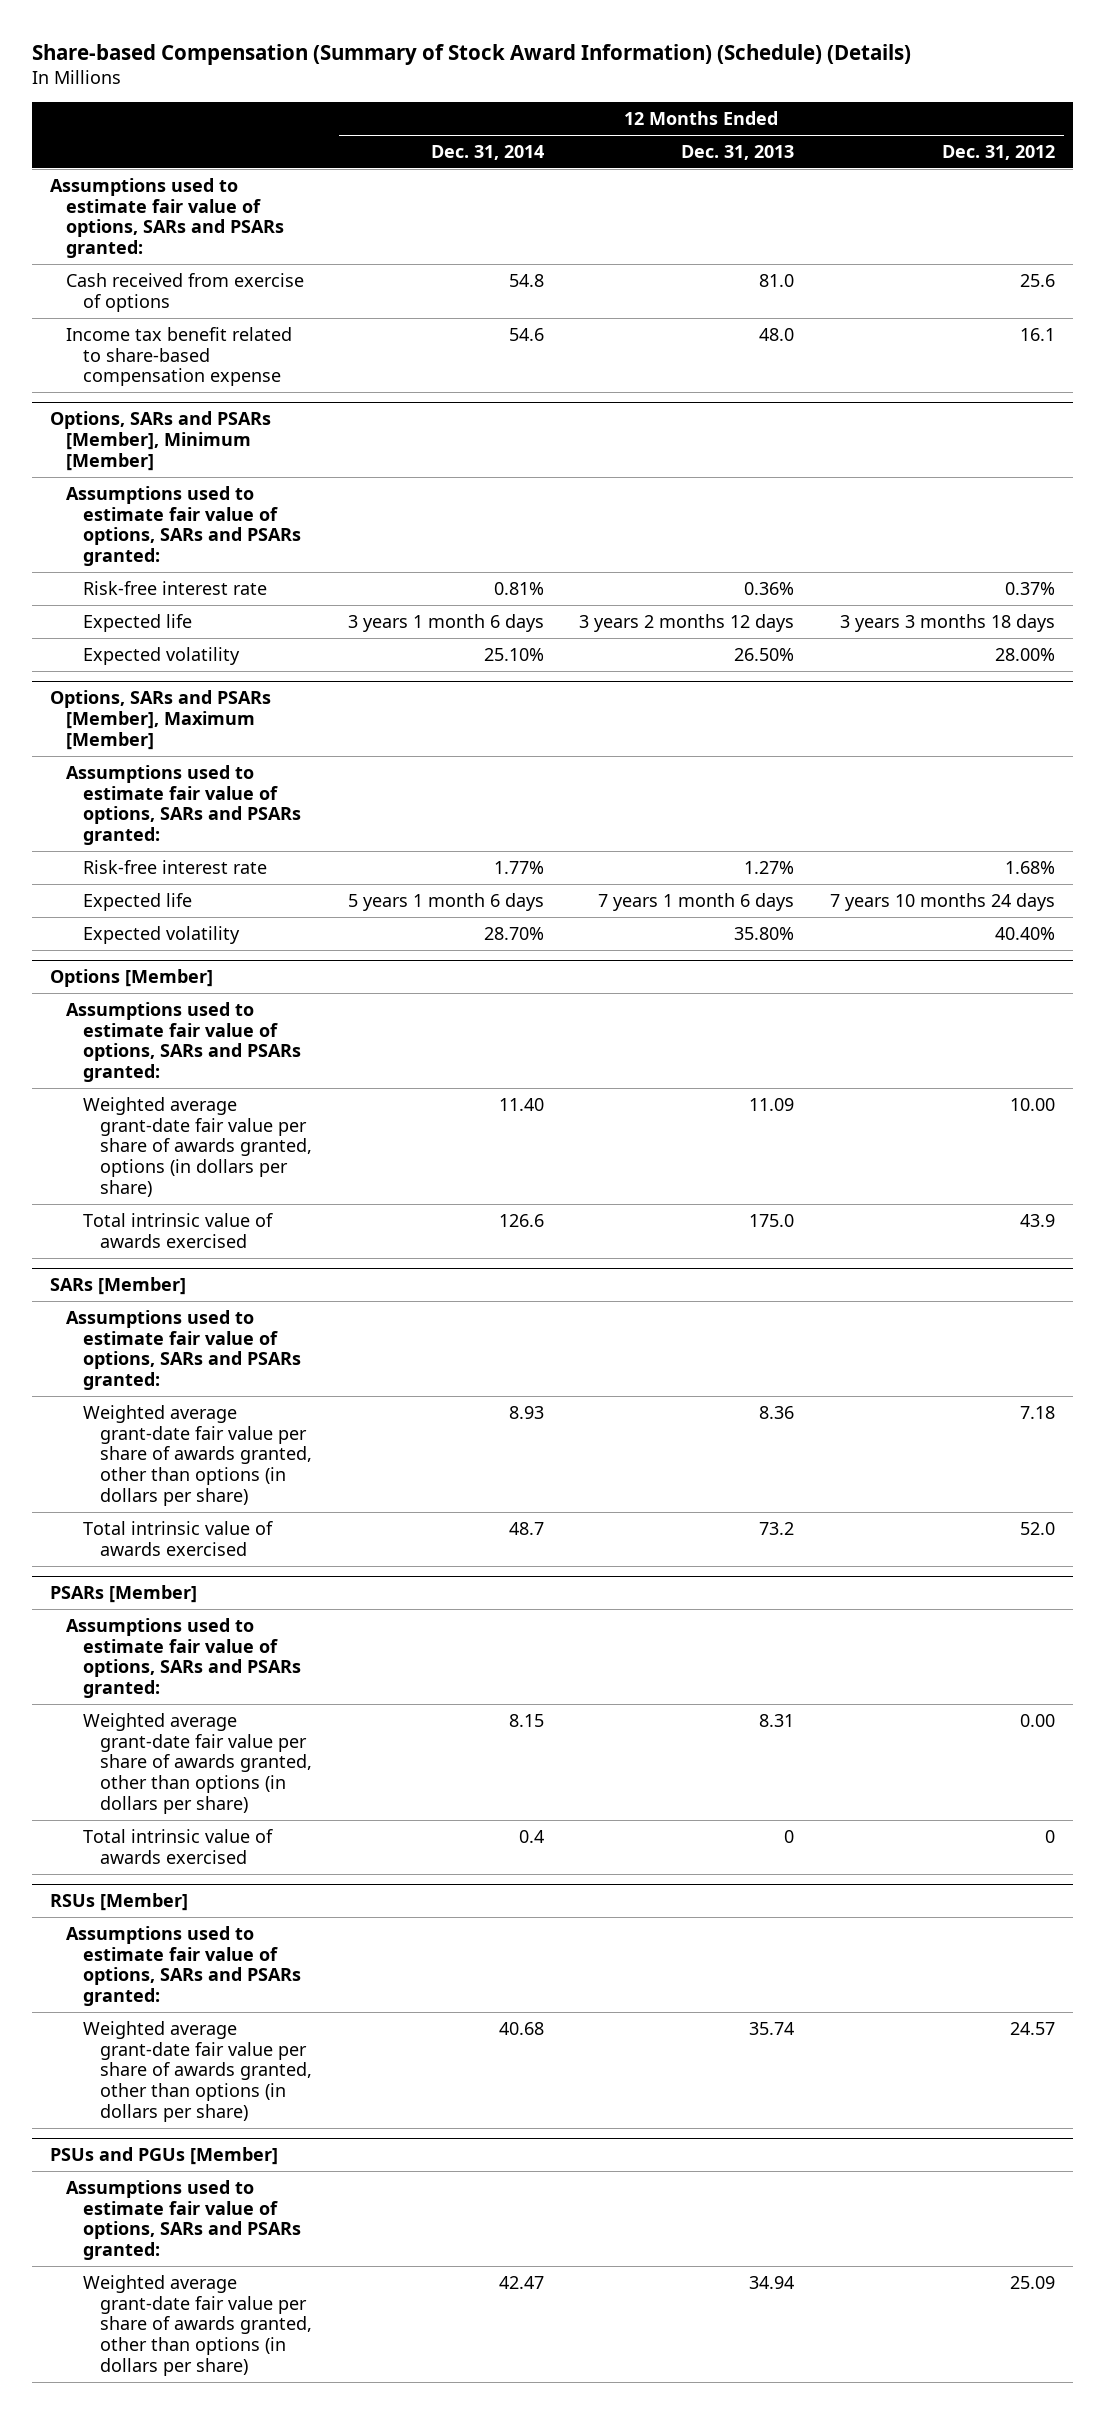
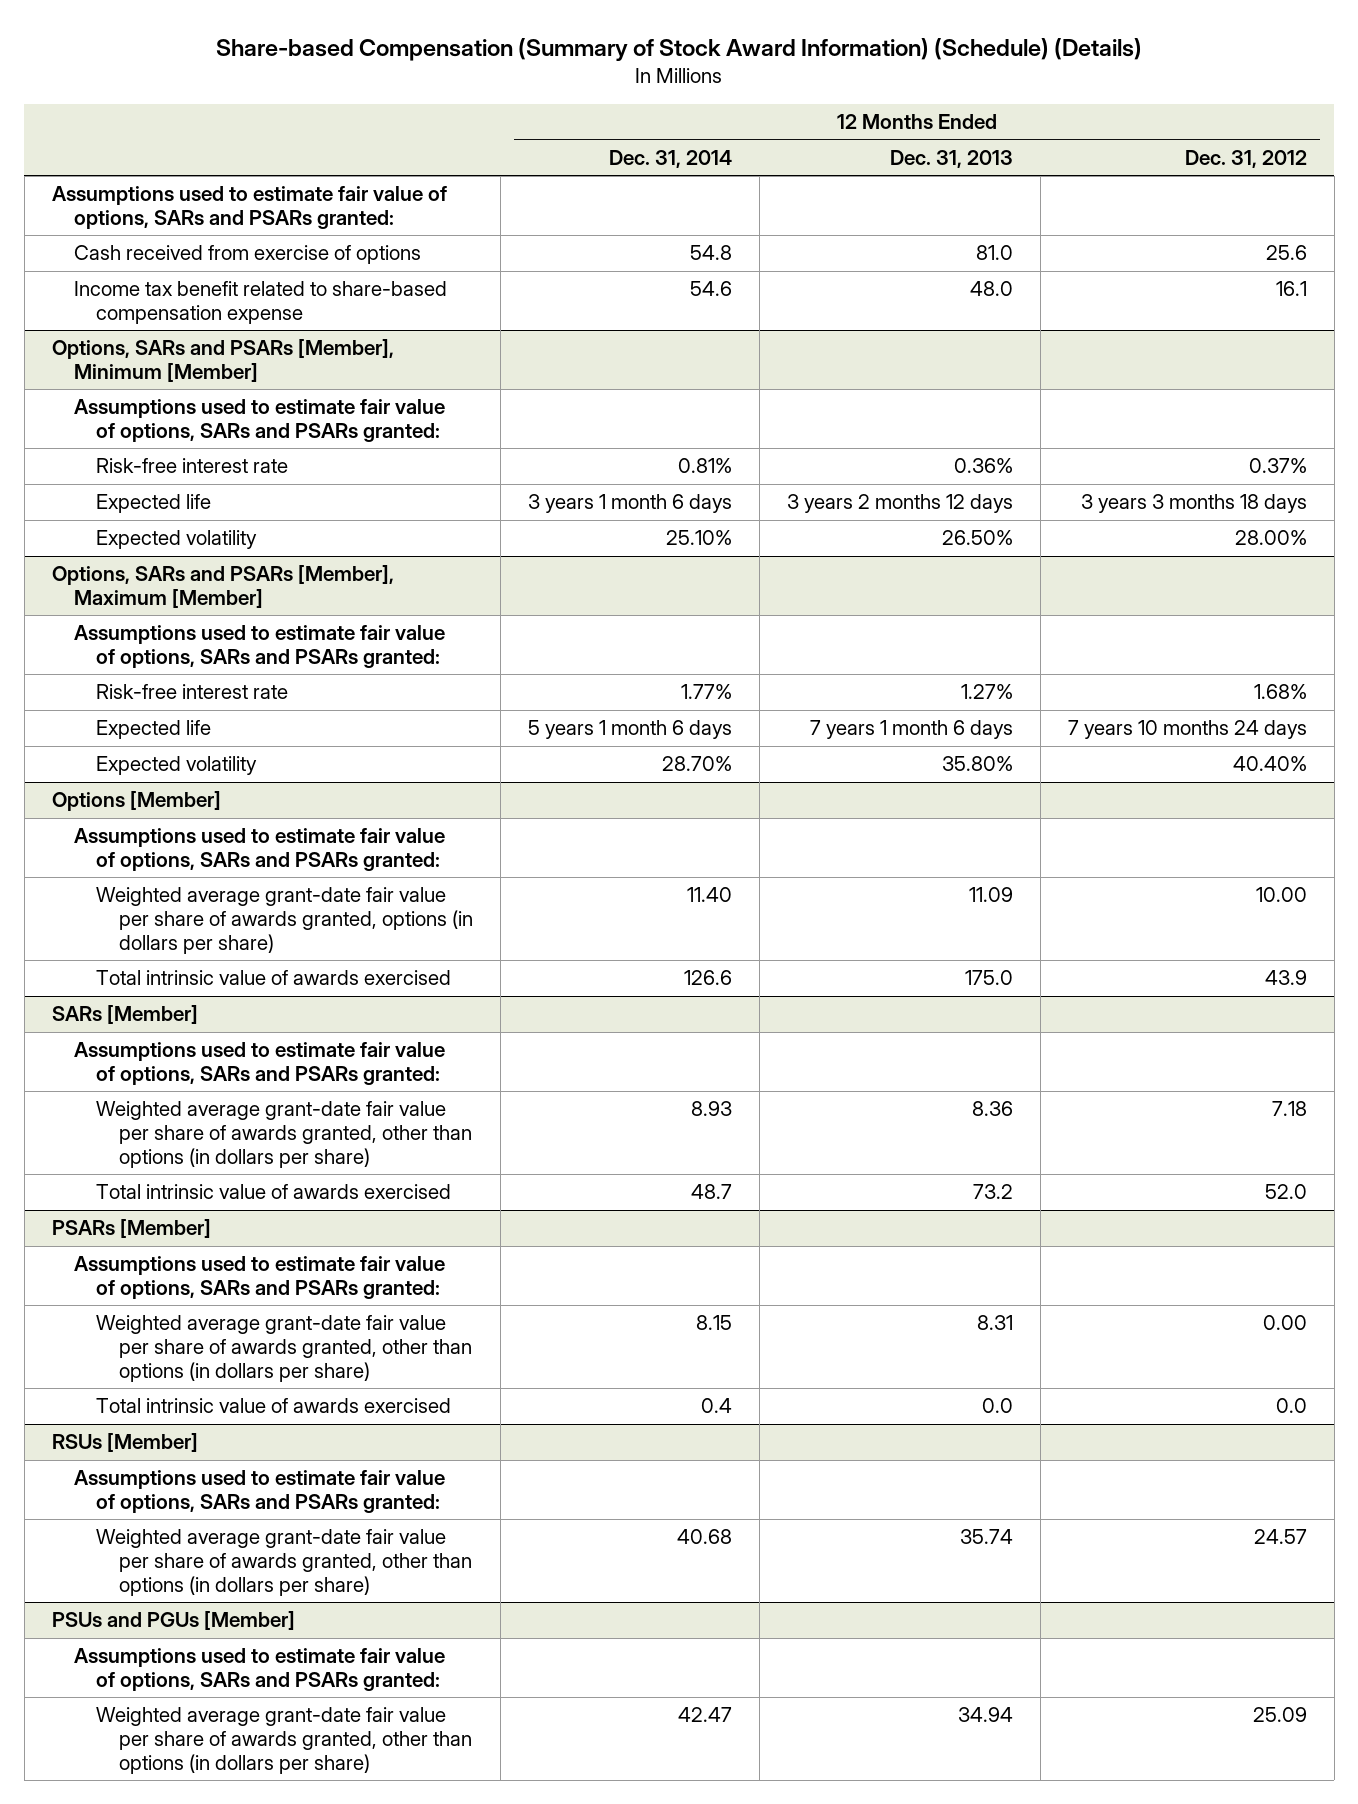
[784,1829,795,1843] 0 -> [981,1398,1013,1414] 0.0
[1045,1829,1056,1843] 0 -> [1275,1398,1307,1414] 0.0

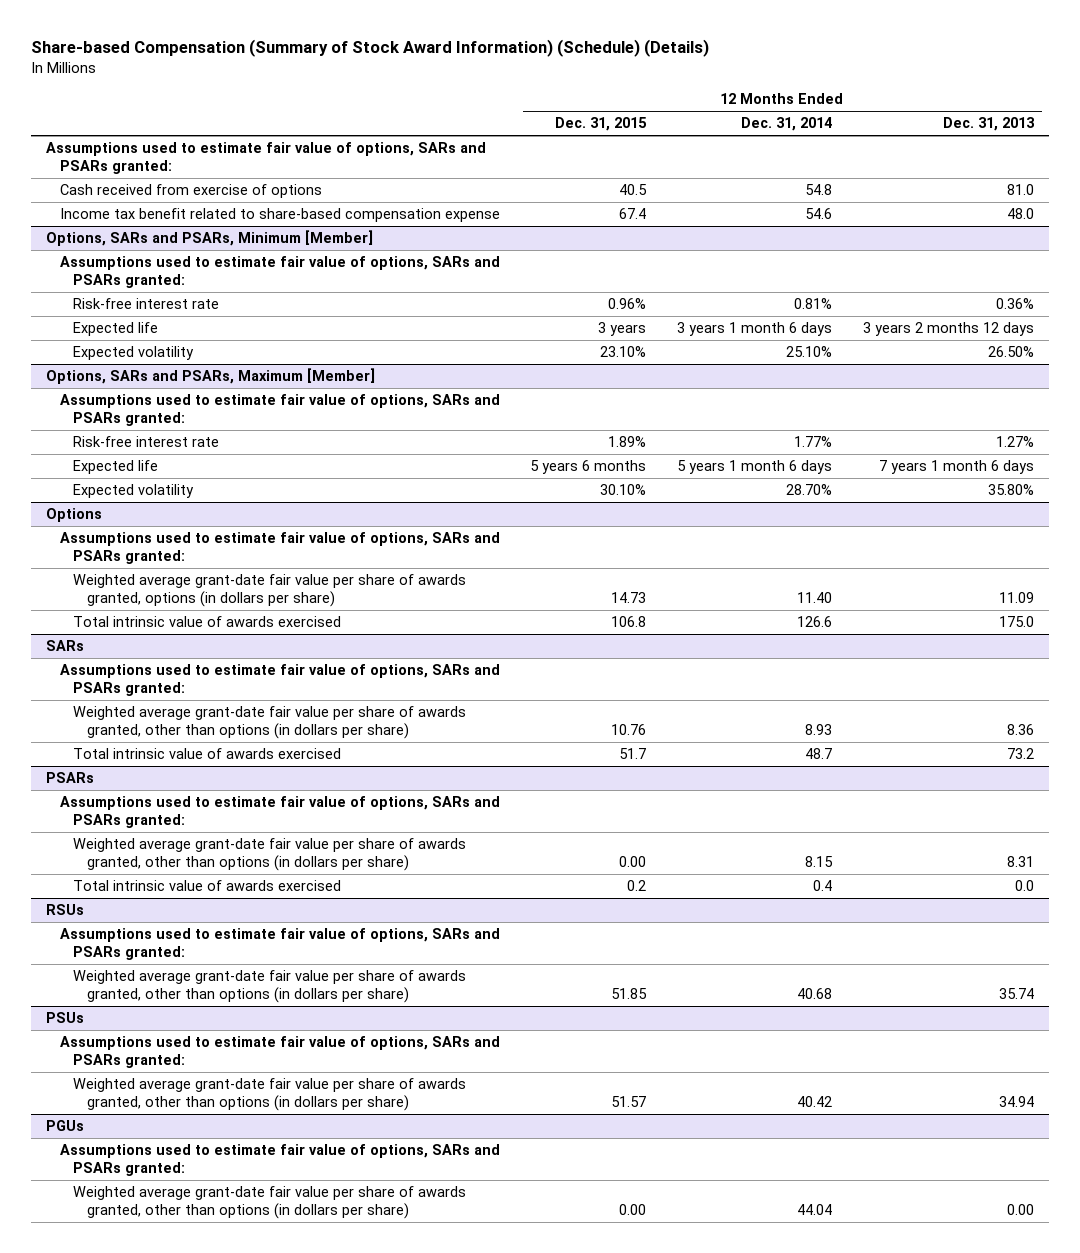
[1184,149,1307,168] Dec. 31, 2012 -> none
none -> [555,117,648,132] Dec. 31, 2015
[51,339,394,382] Options, SARs and PSARs [Member], Minimum [Member] -> [46,230,374,247] Options, SARs and PSARs, Minimum [Member]
[51,565,394,608] Options, SARs and PSARs [Member], Maximum [Member] -> [46,368,376,385] Options, SARs and PSARs, Maximum [Member]
[51,791,221,812] Options [Member] -> [46,508,103,523] Options
[51,1005,198,1025] SARs [Member] -> [46,640,85,652] SARs
[51,1219,211,1239] PSARs [Member] -> [46,772,95,784] PSARs
[51,1433,198,1453] RSUs [Member] -> [46,904,85,916] RSUs
[51,1611,295,1631] PSUs and PGUs [Member] -> none
none -> [46,1012,85,1024] PSUs
[677,1707,732,1723] 42.47 -> [797,1096,833,1108] 40.42
none -> [46,1120,85,1132] PGUs
none -> [59,1144,500,1177] Assumptions used to estimate fair value of options, SARs and PSARs granted:
none -> [73,1186,467,1220] Weighted average grant-date fair value per share of awards granted, other than options (in dollars per share)

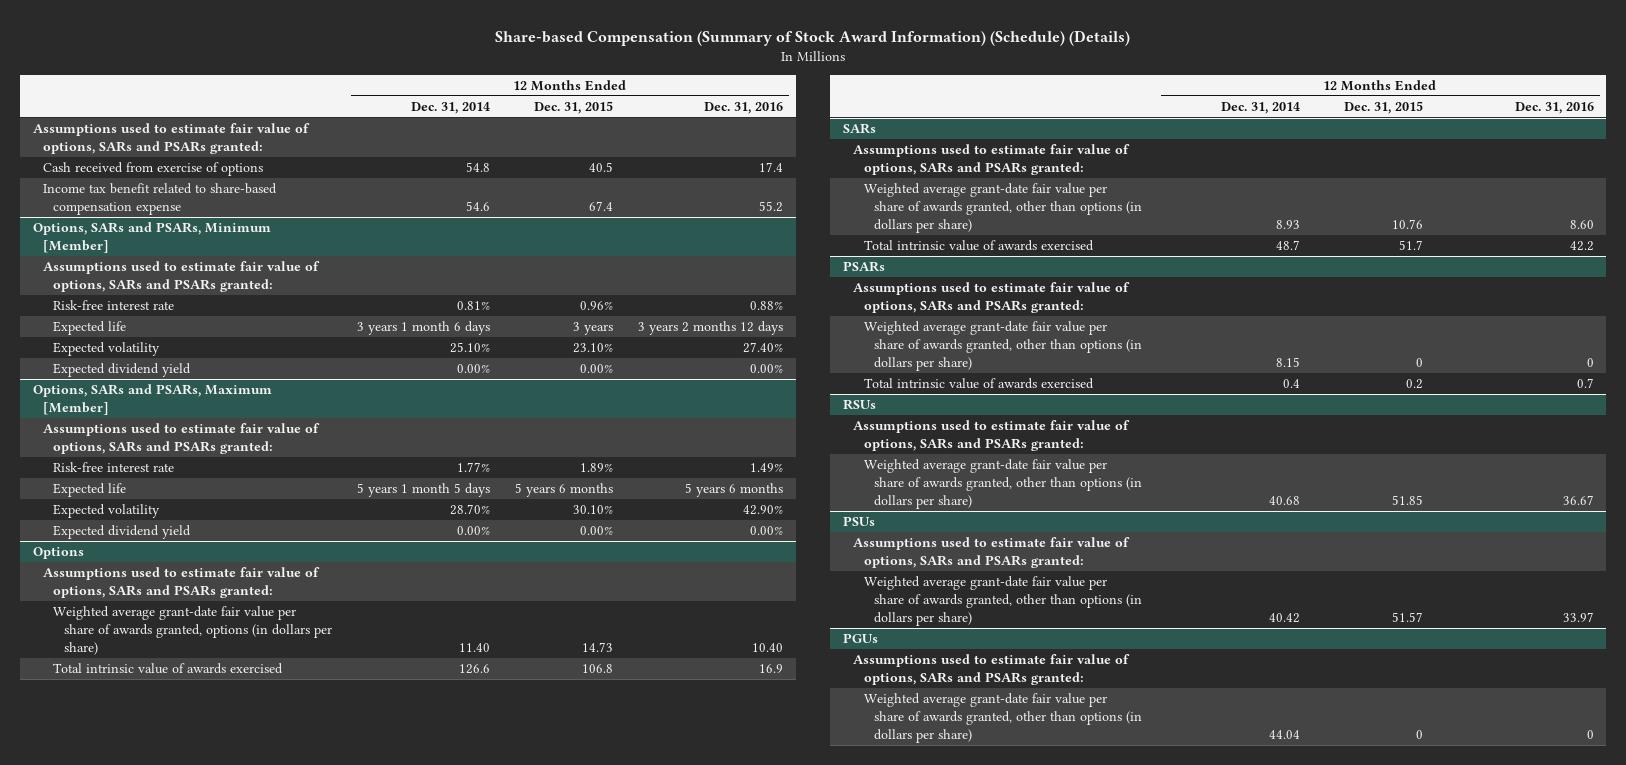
[942,117,1035,132] Dec. 31, 2013 -> none
none -> [703,101,783,114] Dec. 31, 2016
none -> [53,363,192,378] Expected dividend yield
[677,460,833,475] 5 years 1 month 6 days -> [356,483,490,498] 5 years 1 month 5 days
none -> [53,525,192,540] Expected dividend yield
[619,856,647,868] 0.00 -> [1416,357,1424,367] 0
[619,1204,647,1216] 0.00 -> [1416,729,1424,739] 0

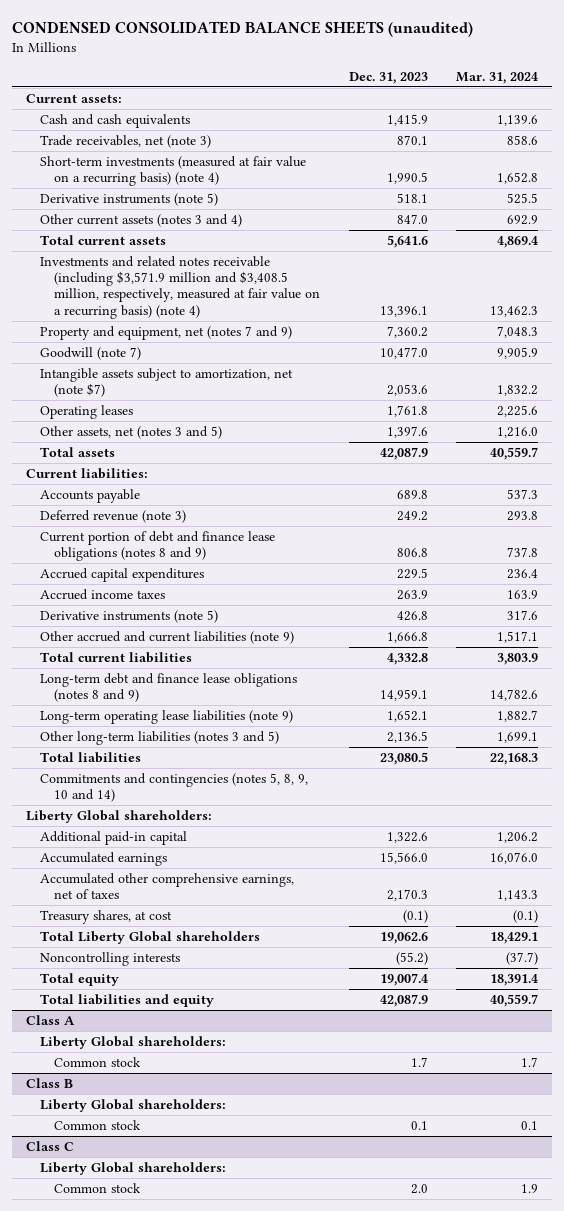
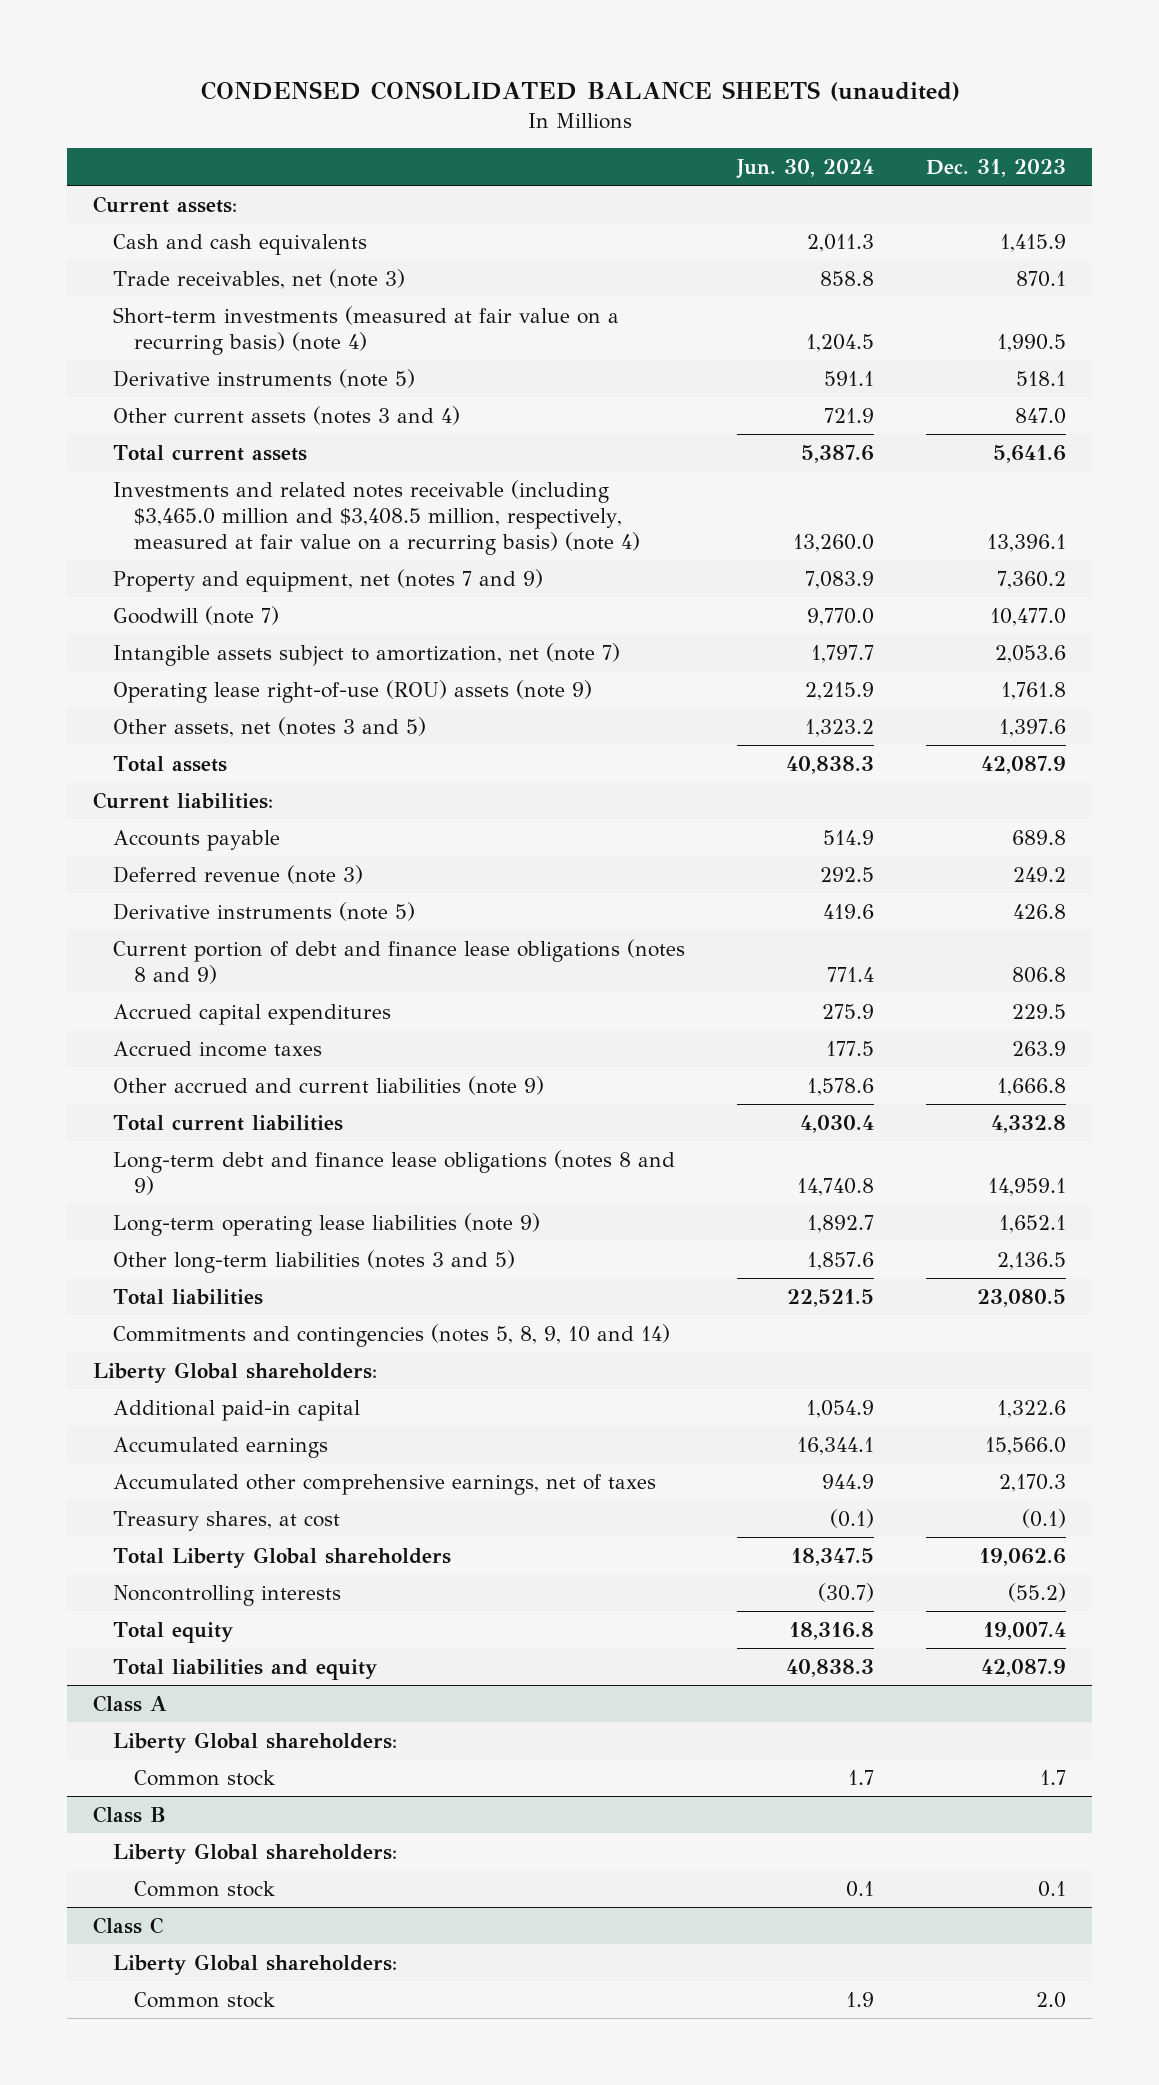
[456,71,539,84] Mar. 31, 2024 -> none
none -> [736,159,875,180] Jun. 30, 2024
[39,256,320,319] Investments and related notes receivable (including $3,571.9 million and $3,408.5 million, respectively, measured at fair value on a recurring basis) (note 4) -> [113,479,640,555] Investments and related notes receivable (including $3,465.0 million and $3,408.5 million, respectively, measured at fair value on a recurring basis) (note 4)
[39,368,293,398] Intangible assets subject to amortization, net (note $7) -> [113,642,621,666] Intangible assets subject to amortization, net (note 7)
[39,405,133,420] Operating leases -> [113,679,593,703] Operating lease right-of-use (ROU) assets (note 9)
[39,610,218,624] Derivative instruments (note 5) -> [113,901,416,921] Derivative instruments (note 5)

